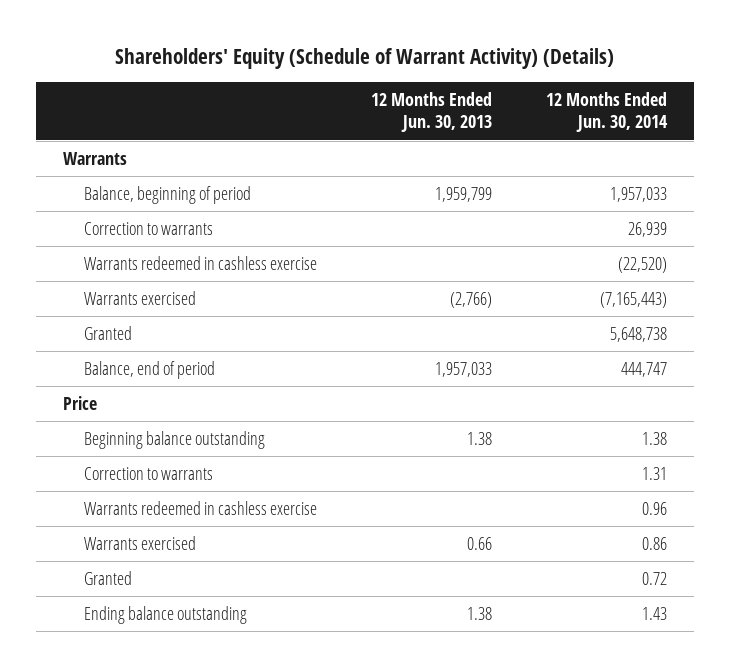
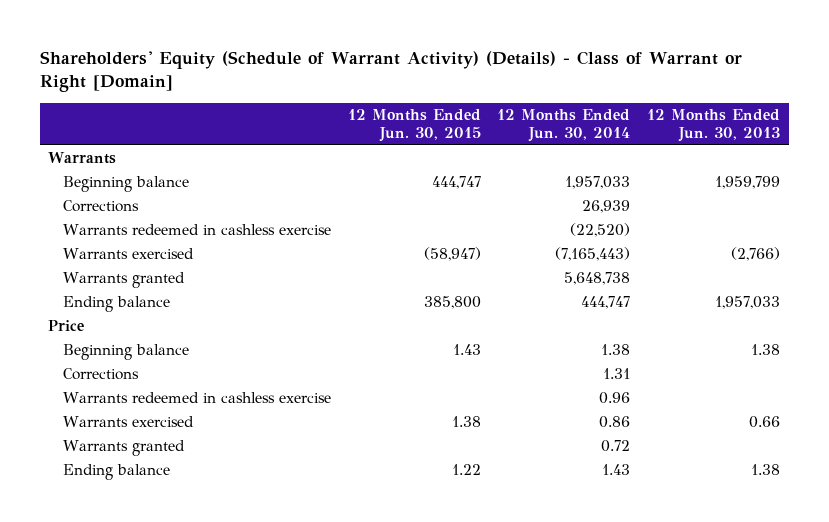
[114,48,614,70] Shareholders' Equity (Schedule of Warrant Activity) (Details) -> [39,50,742,93] Shareholders' Equity (Schedule of Warrant Activity) (Details) - Class of Warrant or Right [Domain]
none -> [347,108,481,142] 12 Months Ended Jun. 30, 2015
[83,185,251,204] Balance, beginning of period -> [62,176,189,193] Beginning balance
[83,221,213,235] Correction to warrants -> [62,200,139,213] Corrections
[83,325,132,340] Granted -> [62,272,185,289] Warrants granted
[83,360,215,379] Balance, end of period -> [62,296,170,313] Ending balance
[83,430,265,449] Beginning balance outstanding -> [62,344,189,361] Beginning balance
[83,466,213,480] Correction to warrants -> [62,368,139,381] Corrections
[83,570,132,585] Granted -> [62,440,185,457] Warrants granted
[83,605,247,624] Ending balance outstanding -> [62,464,170,481] Ending balance

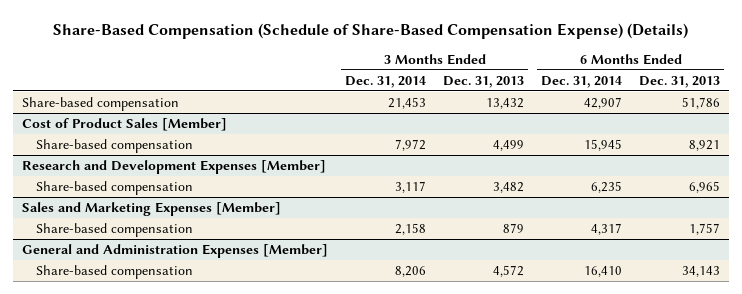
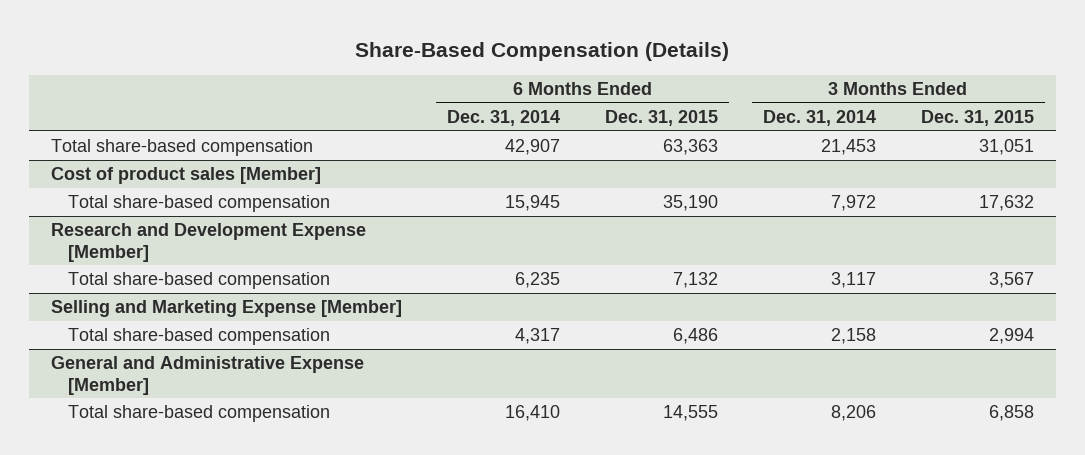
[53,22,689,39] Share-Based Compensation (Schedule of Share-Based Compensation Expense) (Details) -> [355,41,730,61] Share-Based Compensation (Details)
[443,75,525,88] Dec. 31, 2013 -> none
[639,75,721,88] Dec. 31, 2013 -> none
none -> [604,110,718,127] Dec. 31, 2015
none -> [920,110,1034,127] Dec. 31, 2015
[22,97,180,112] Share-based compensation -> [51,139,314,157] Total share-based compensation
[22,118,228,132] Cost of Product Sales [Member] -> [51,167,322,185] Cost of product sales [Member]
[36,139,194,154] Share-based compensation -> [68,195,331,213] Total share-based compensation
[22,160,327,175] Research and Development Expenses [Member] -> [51,223,367,262] Research and Development Expense [Member]
[36,181,194,196] Share-based compensation -> [68,272,331,290] Total share-based compensation
[22,202,282,217] Sales and Marketing Expenses [Member] -> [51,300,403,318] Selling and Marketing Expense [Member]
[36,223,194,238] Share-based compensation -> [68,328,331,346] Total share-based compensation
[22,244,329,259] General and Administration Expenses [Member] -> [51,356,365,395] General and Administrative Expense [Member]
[36,265,194,280] Share-based compensation -> [68,405,331,423] Total share-based compensation

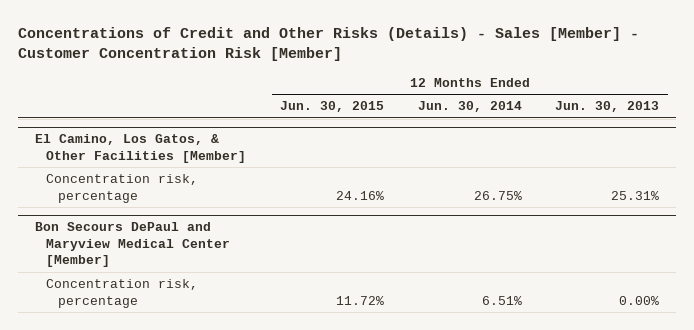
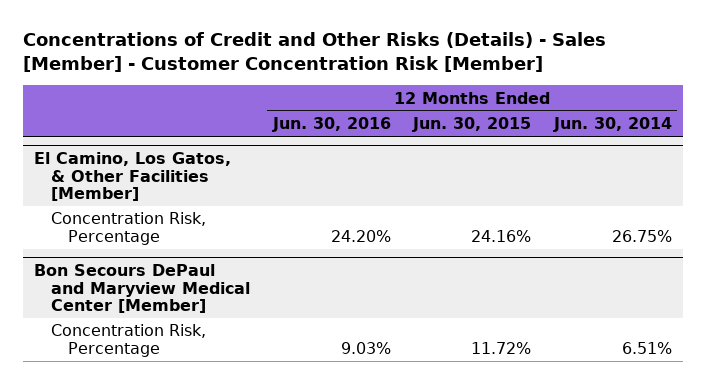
[555,101,660,113] Jun. 30, 2013 -> none
none -> [271,116,391,132] Jun. 30, 2016
[46,174,199,203] Concentration risk, percentage -> [50,212,206,245] Concentration Risk, Percentage
[46,279,199,308] Concentration risk, percentage -> [50,324,206,357] Concentration Risk, Percentage

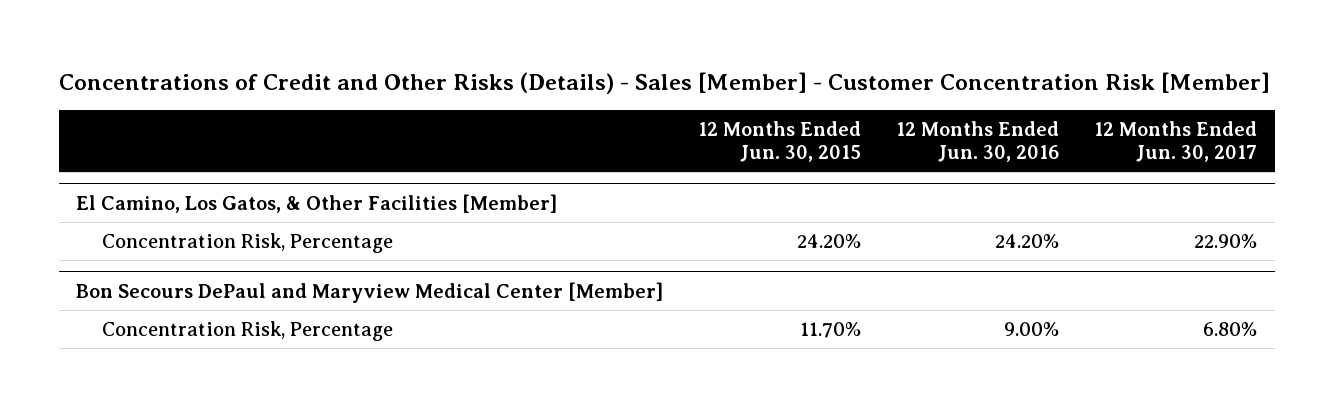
[552,116,672,132] Jun. 30, 2014 -> none
none -> [1094,120,1258,163] 12 Months Ended Jun. 30, 2017
[471,229,532,242] 24.16% -> [797,233,862,248] 24.20%
[340,341,391,354] 9.03% -> [1004,321,1060,336] 9.00%
[471,341,532,354] 11.72% -> [800,321,862,338] 11.70%

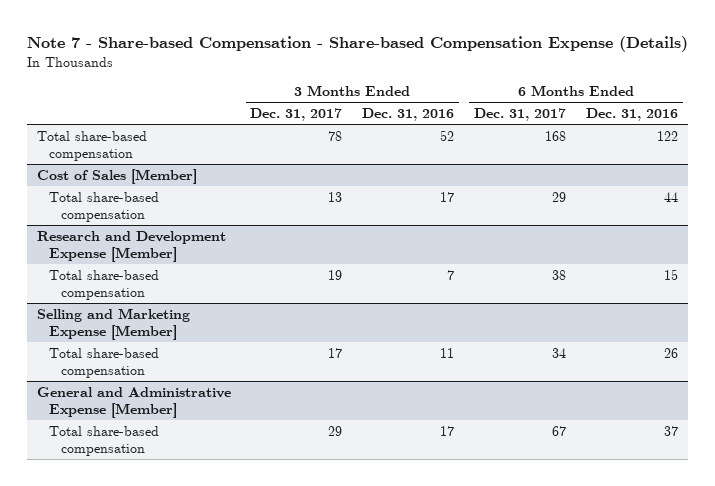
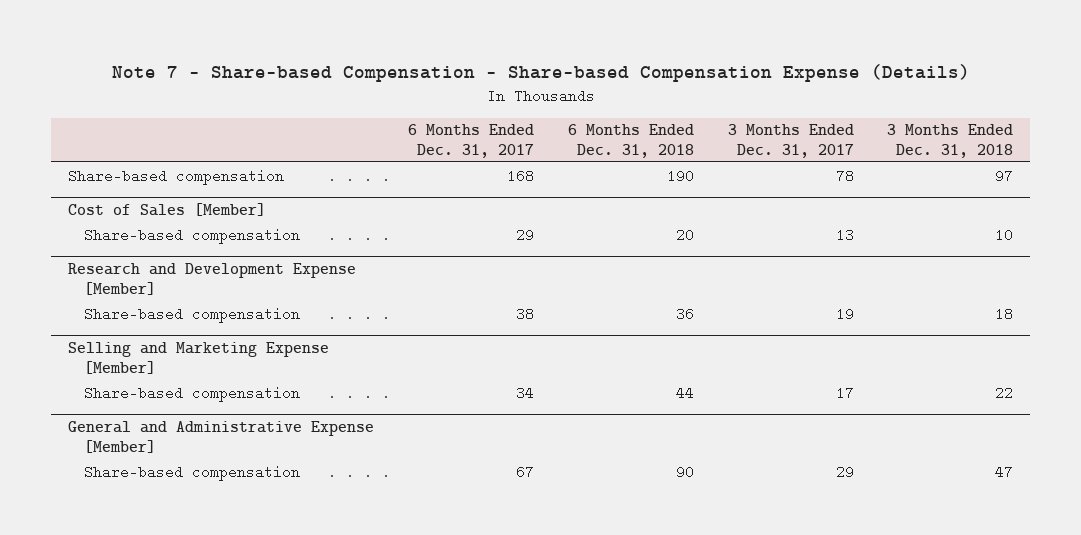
[362,108,455,122] Dec. 31, 2016 -> none
[586,108,679,122] Dec. 31, 2016 -> none
none -> [567,124,694,158] 6 Months Ended Dec. 31, 2018
none -> [887,124,1014,158] 3 Months Ended Dec. 31, 2018
[36,130,147,161] Total share-based compensation -> [68,168,285,185] Share-based compensation
[49,191,160,222] Total share-based compensation -> [84,227,301,244] Share-based compensation
[49,269,160,300] Total share-based compensation -> [84,306,301,323] Share-based compensation
[49,347,160,378] Total share-based compensation -> [84,385,301,402] Share-based compensation
[49,425,160,456] Total share-based compensation -> [84,464,301,481] Share-based compensation

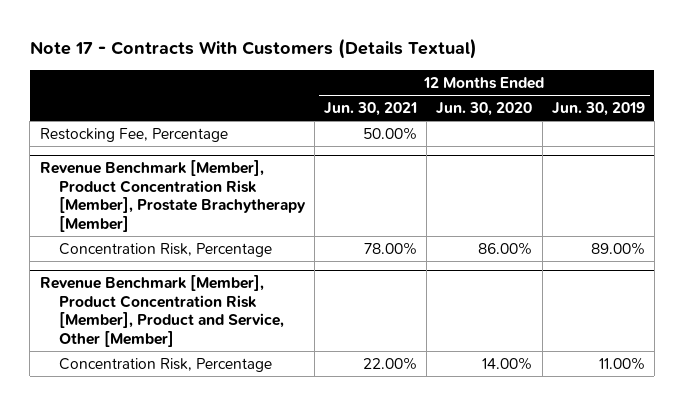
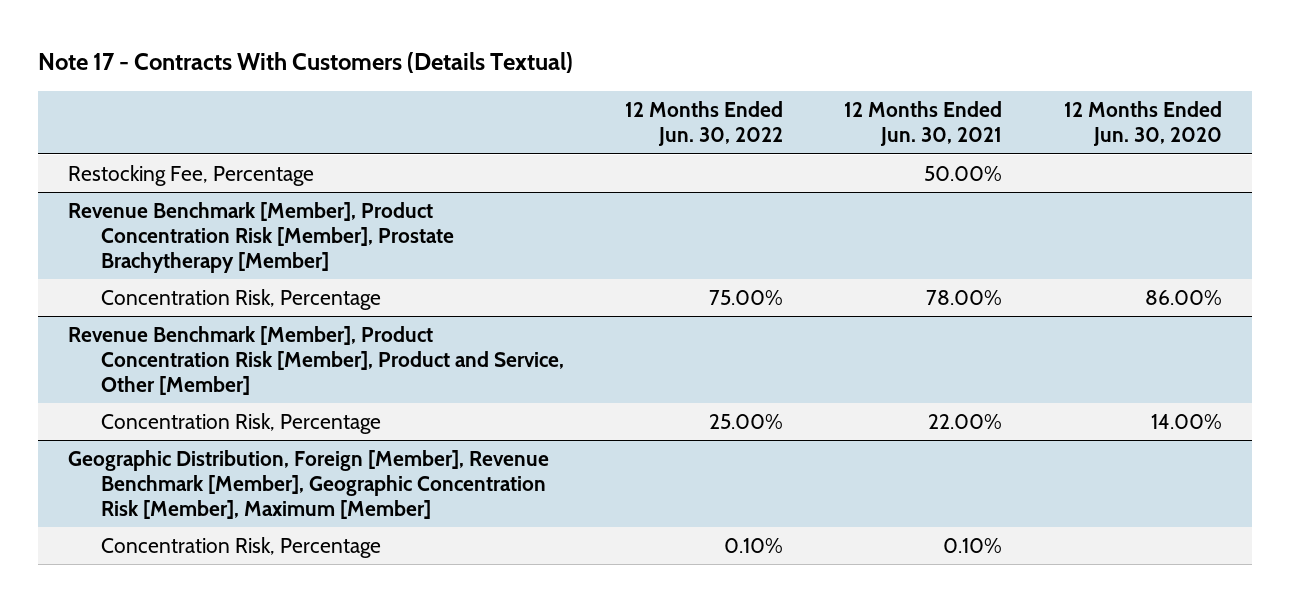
[551,101,645,116] Jun. 30, 2019 -> none
none -> [625,101,784,147] 12 Months Ended Jun. 30, 2022
none -> [68,450,550,519] Geographic Distribution, Foreign [Member], Revenue Benchmark [Member], Geographic Concentration Risk [Member], Maximum [Member]
none -> [100,537,381,559] Concentration Risk, Percentage

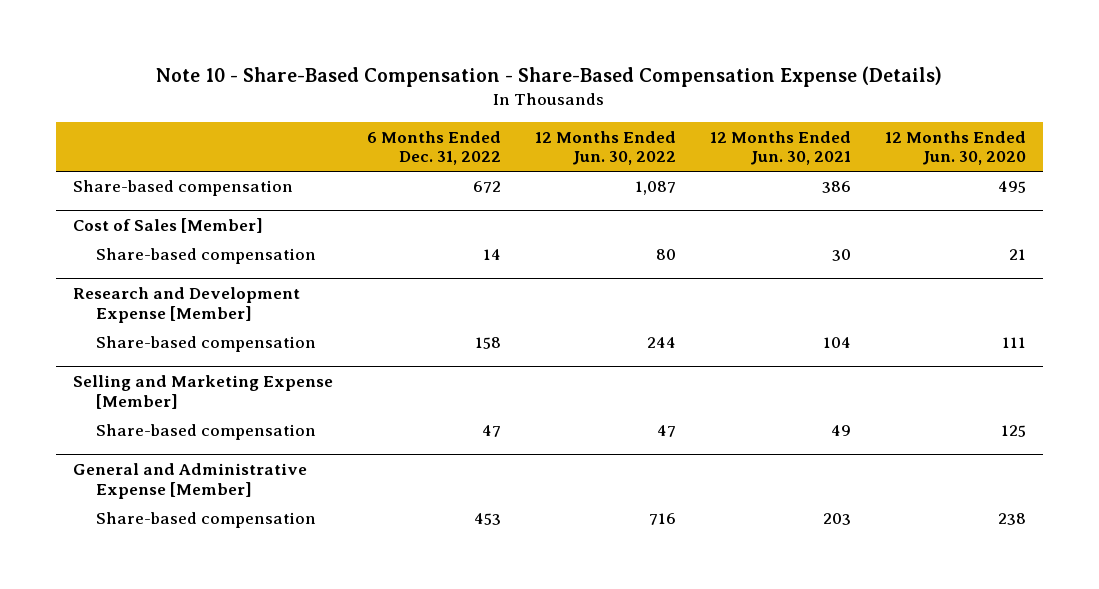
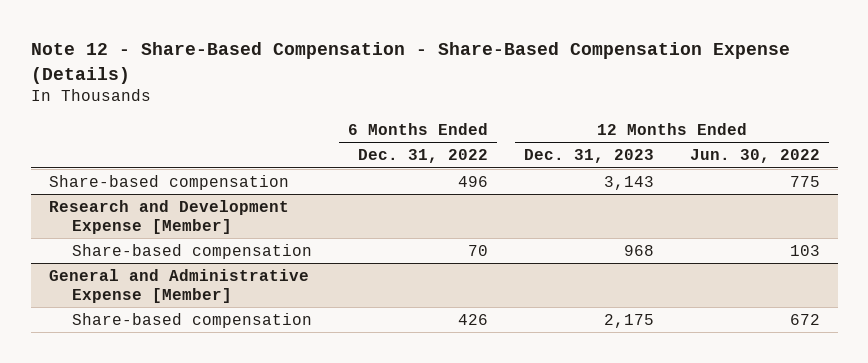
[156,66,943,88] Note 10 - Share-Based Compensation - Share-Based Compensation Expense (Details) -> [30,42,790,84] Note 12 - Share-Based Compensation - Share-Based Compensation Expense (Details)
[709,130,851,166] 12 Months Ended Jun. 30, 2021 -> none
[884,130,1026,166] 12 Months Ended Jun. 30, 2020 -> none
none -> [523,149,654,164] Dec. 31, 2023
[72,218,263,234] Cost of Sales [Member] -> none
[96,248,317,265] Share-based compensation -> none
[472,181,501,194] 672 -> [457,175,488,187] 496
[634,181,676,196] 1,087 -> [789,175,820,187] 775
[72,375,333,410] Selling and Marketing Expense [Member] -> none
[96,424,317,441] Share-based compensation -> none
[474,337,501,350] 158 -> [467,244,488,256] 70
[646,337,676,349] 244 -> [789,244,820,256] 103
[473,513,501,526] 453 -> [457,313,488,325] 426
[648,513,676,526] 716 -> [789,313,820,325] 672

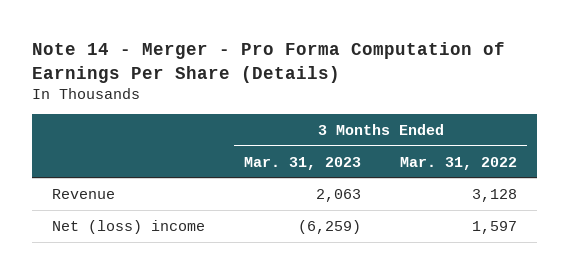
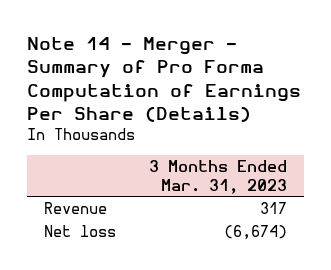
[32,42,506,83] Note 14 - Merger - Pro Forma Computation of Earnings Per Share (Details) -> [26,36,301,123] Note 14 - Merger - Summary of Pro Forma Computation of Earnings Per Share (Details)
[400,156,518,170] Mar. 31, 2022 -> none
[315,188,361,202] 2,063 -> [260,201,288,214] 317
[51,219,205,234] Net (loss) income -> [43,224,116,237] Net loss
[297,219,361,234] (6,259) -> [224,224,288,240] (6,674)

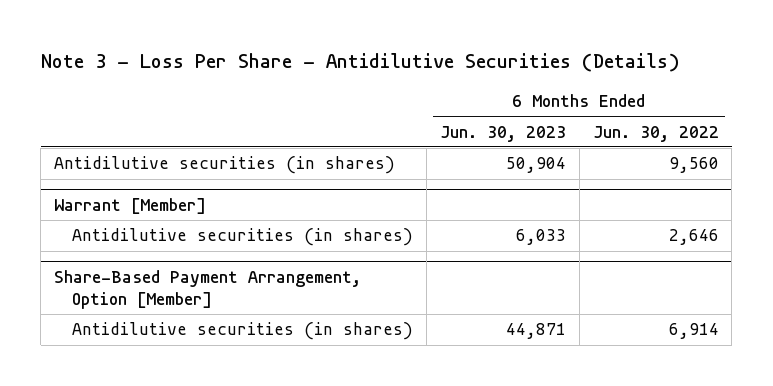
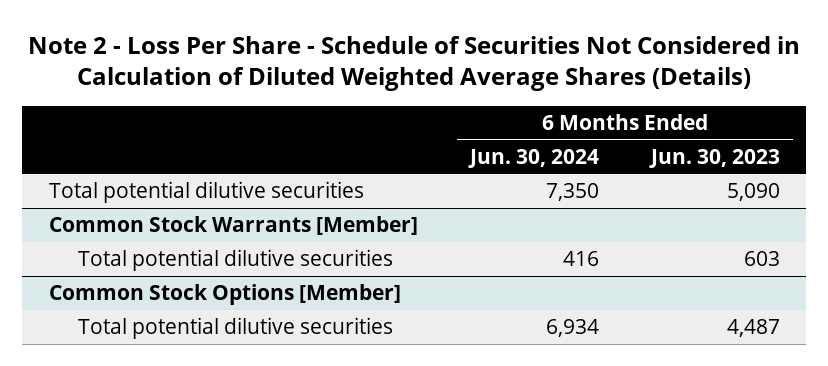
[40,53,680,73] Note 3 - Loss Per Share - Antidilutive Securities (Details) -> [28,35,801,92] Note 2 - Loss Per Share - Schedule of Securities Not Considered in Calculation of Diluted Weighted Average Shares (Details)
[592,125,719,142] Jun. 30, 2022 -> none
none -> [467,148,599,168] Jun. 30, 2024
[54,156,396,175] Antidilutive securities (in shares) -> none
[72,228,414,247] Antidilutive securities (in shares) -> none
[72,322,414,341] Antidilutive securities (in shares) -> none
none -> [48,181,364,204] Total potential dilutive securities
[54,198,207,215] Warrant [Member] -> [48,216,418,236] Common Stock Warrants [Member]
none -> [78,249,394,272] Total potential dilutive securities
[54,270,362,309] Share-Based Payment Arrangement, Option [Member] -> [48,284,401,306] Common Stock Options [Member]
none -> [78,317,394,340] Total potential dilutive securities

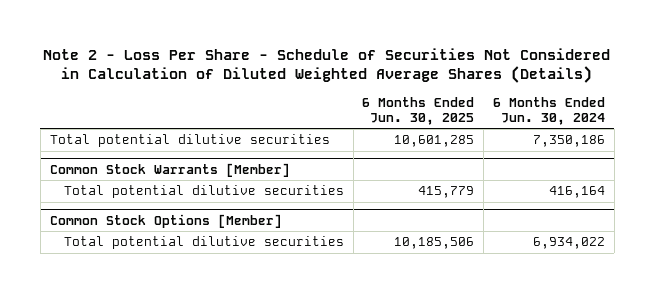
[648,148,780,168] Jun. 30, 2023 -> none
none -> [362,97,475,125] 6 Months Ended Jun. 30, 2025
[545,183,599,202] 7,350 -> [532,135,605,148] 7,350,186
[562,251,599,267] 416 -> [548,186,605,199] 416,164
[545,319,599,338] 6,934 -> [532,237,605,250] 6,934,022

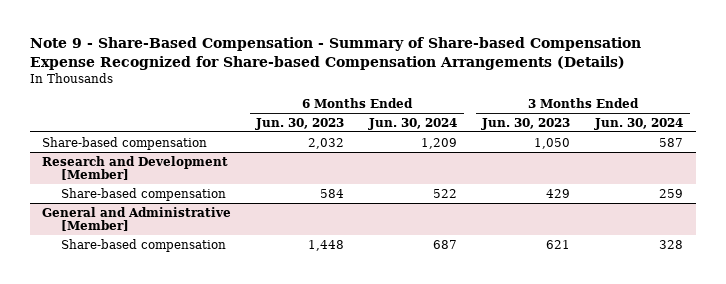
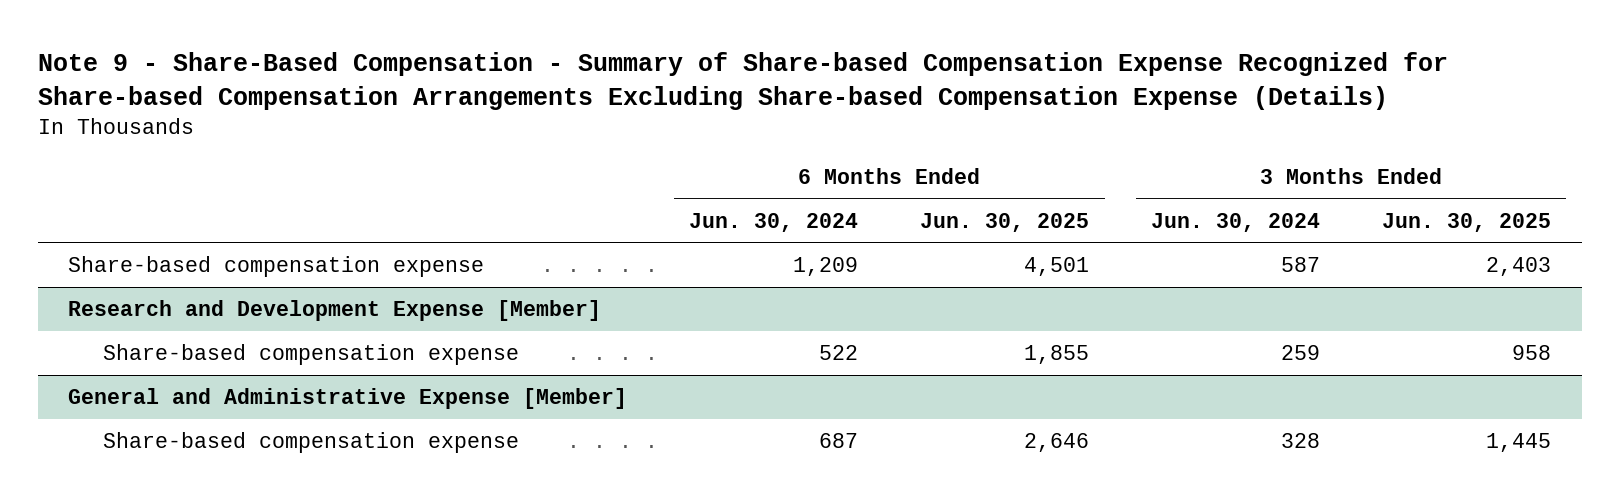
[29,37,641,70] Note 9 - Share-Based Compensation - Summary of Share-based Compensation Expense Recognized for Share-based Compensation Arrangements (Details) -> [37,52,1448,110] Note 9 - Share-Based Compensation - Summary of Share-based Compensation Expense Recognized for Share-based Compensation Arrangements Excluding Share-based Compensation Expense (Details)
[255,117,345,130] Jun. 30, 2023 -> none
[481,117,571,130] Jun. 30, 2023 -> none
none -> [920,212,1090,232] Jun. 30, 2025
none -> [1381,212,1551,232] Jun. 30, 2025
[42,136,208,150] Share-based compensation -> [68,255,485,277] Share-based compensation expense
[42,155,229,181] Research and Development [Member] -> [68,299,602,321] Research and Development Expense [Member]
[60,187,226,201] Share-based compensation -> [102,343,519,365] Share-based compensation expense
[42,206,232,232] General and Administrative [Member] -> [68,387,628,409] General and Administrative Expense [Member]
[60,238,226,252] Share-based compensation -> [102,431,519,453] Share-based compensation expense

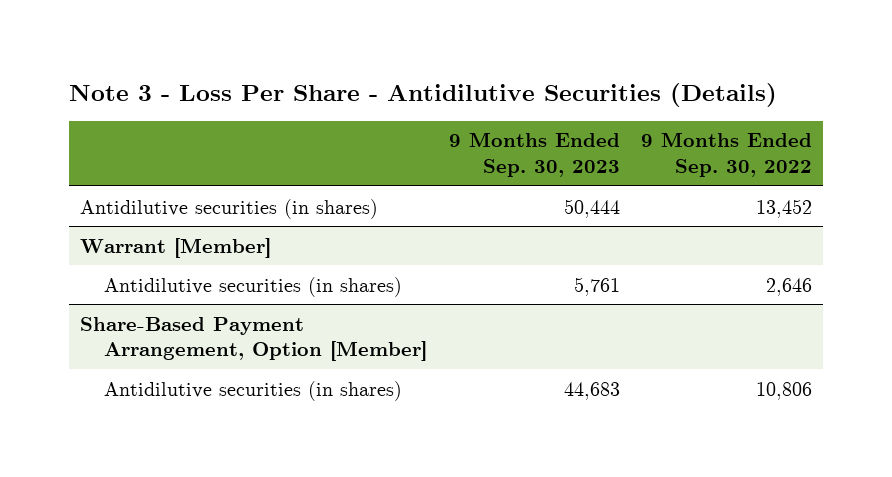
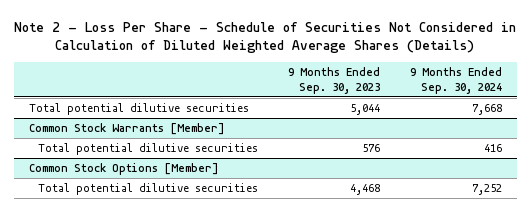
[69,82,778,107] Note 3 - Loss Per Share - Antidilutive Securities (Details) -> [14,21,517,53] Note 2 - Loss Per Share - Schedule of Securities Not Considered in Calculation of Diluted Weighted Average Shares (Details)
[641,132,813,178] 9 Months Ended Sep. 30, 2022 -> none
none -> [410,66,503,94] 9 Months Ended Sep. 30, 2024
[79,198,378,219] Antidilutive securities (in shares) -> none
[104,276,403,297] Antidilutive securities (in shares) -> none
[104,380,403,401] Antidilutive securities (in shares) -> none
none -> [28,103,249,116] Total potential dilutive securities
[79,237,271,258] Warrant [Member] -> [28,123,225,136] Common Stock Warrants [Member]
none -> [38,143,259,156] Total potential dilutive securities
[79,316,428,362] Share-Based Payment Arrangement, Option [Member] -> [28,163,219,176] Common Stock Options [Member]
none -> [38,183,259,196] Total potential dilutive securities

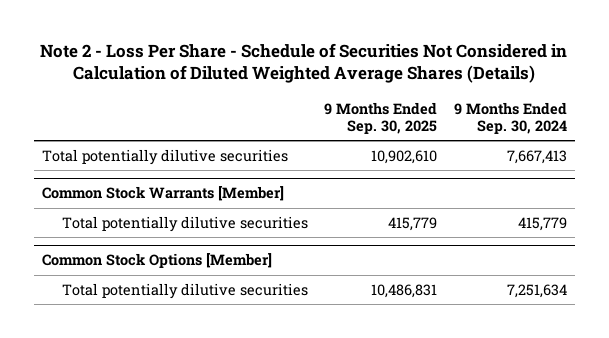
[288,66,381,94] 9 Months Ended Sep. 30, 2023 -> none
none -> [324,101,438,135] 9 Months Ended Sep. 30, 2025
[28,103,249,116] Total potential dilutive securities -> [42,148,289,165] Total potentially dilutive securities
[472,104,503,116] 7,668 -> [506,149,567,164] 7,667,413
[38,143,259,156] Total potential dilutive securities -> [61,215,308,232] Total potentially dilutive securities
[484,144,503,153] 416 -> [517,216,567,231] 415,779
[38,183,259,196] Total potential dilutive securities -> [61,282,308,299] Total potentially dilutive securities
[472,184,503,196] 7,252 -> [506,283,567,298] 7,251,634

